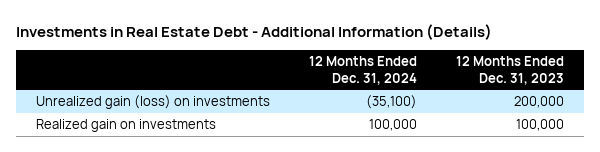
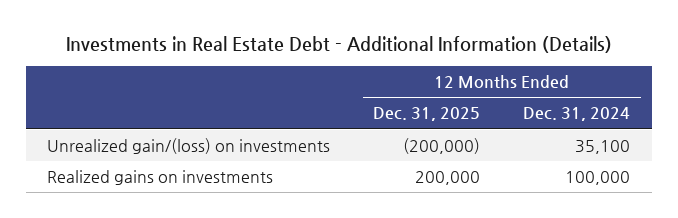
[456,55,565,85] 12 Months Ended Dec. 31, 2023 -> none
none -> [373,107,481,122] Dec. 31, 2025
[35,95,270,110] Unrealized gain (loss) on investments -> [47,138,331,155] Unrealized gain/(loss) on investments
[366,95,418,110] (35,100) -> [575,140,631,155] 35,100
[35,119,216,133] Realized gain on investments -> [47,170,274,186] Realized gains on investments

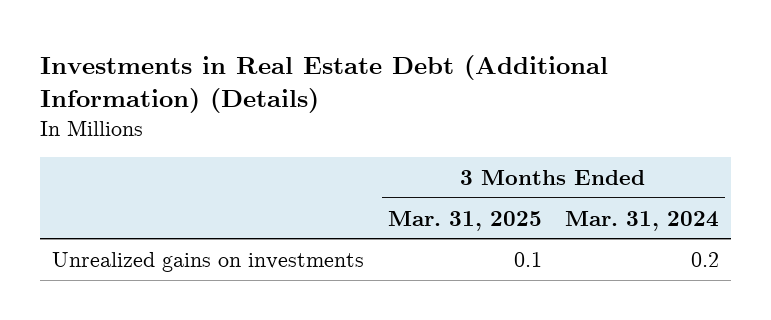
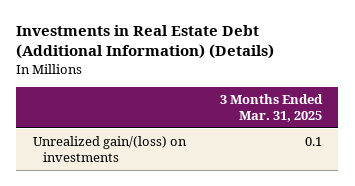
[565,210,720,231] Mar. 31, 2024 -> none
[52,251,365,272] Unrealized gains on investments -> [32,136,187,163] Unrealized gain/(loss) on investments

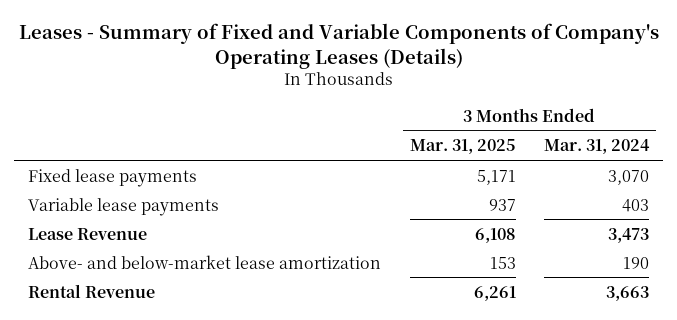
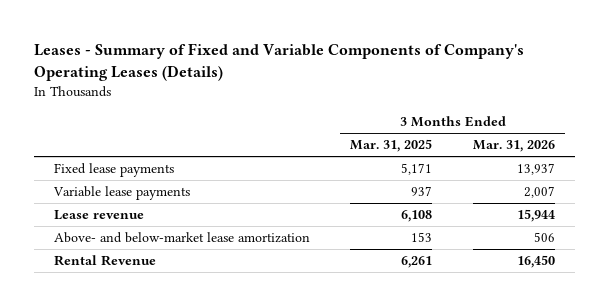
[544,139,651,155] Mar. 31, 2024 -> none
none -> [473,140,556,153] Mar. 31, 2026
[28,227,148,240] Lease Revenue -> [53,210,144,221] Lease revenue

